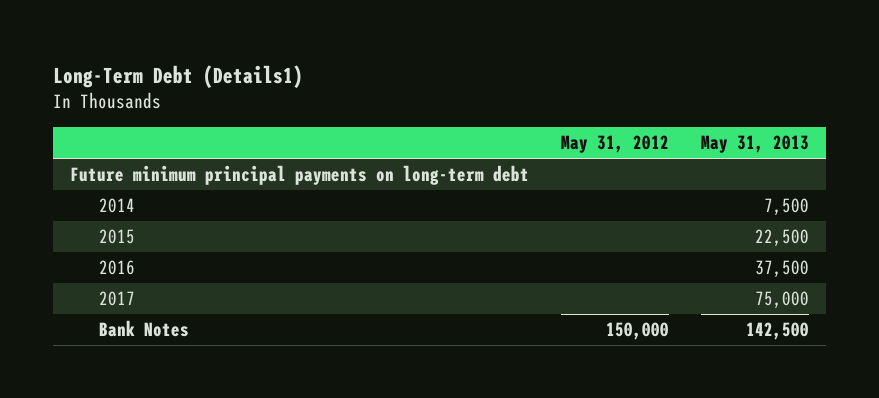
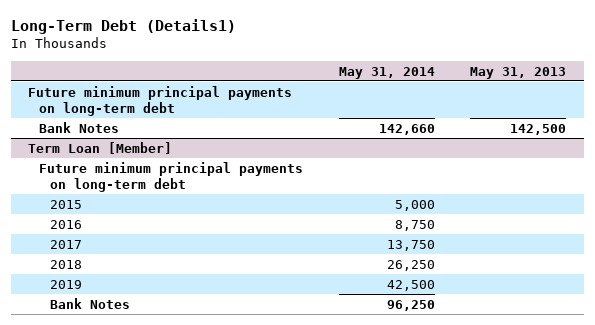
[561,135,670,154] May 31, 2012 -> none
none -> [338,66,435,79] May 31, 2014
[98,198,135,214] 2014 -> none
[98,229,135,245] 2015 -> none
[98,260,135,276] 2016 -> none
[98,291,135,307] 2017 -> none
none -> [28,141,173,154] Term Loan [Member]
none -> [39,161,304,192] Future minimum principal payments on long-term debt
none -> [49,199,82,209] 2015
none -> [49,219,82,229] 2016
none -> [49,239,82,249] 2017
none -> [49,259,82,269] 2018
none -> [49,279,82,289] 2019
none -> [49,297,130,309] Bank Notes

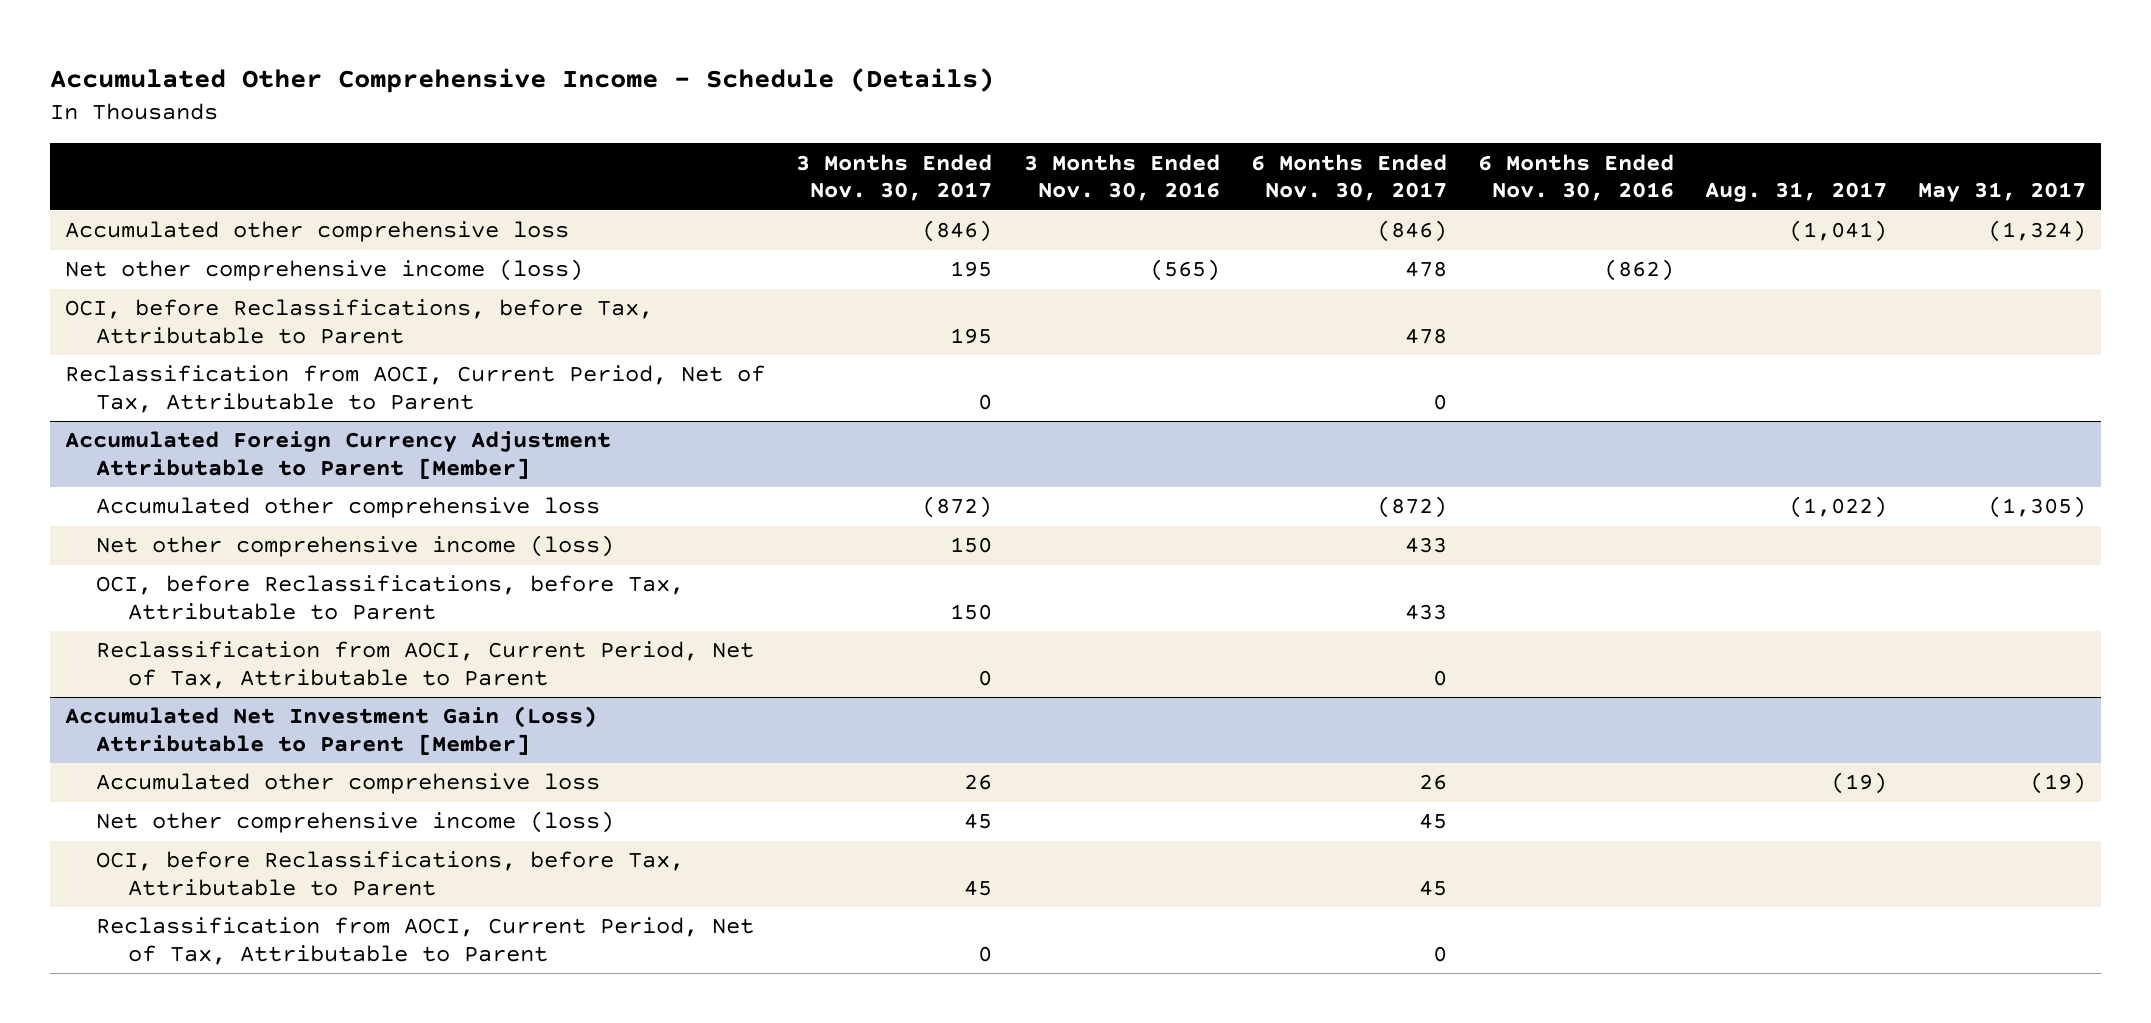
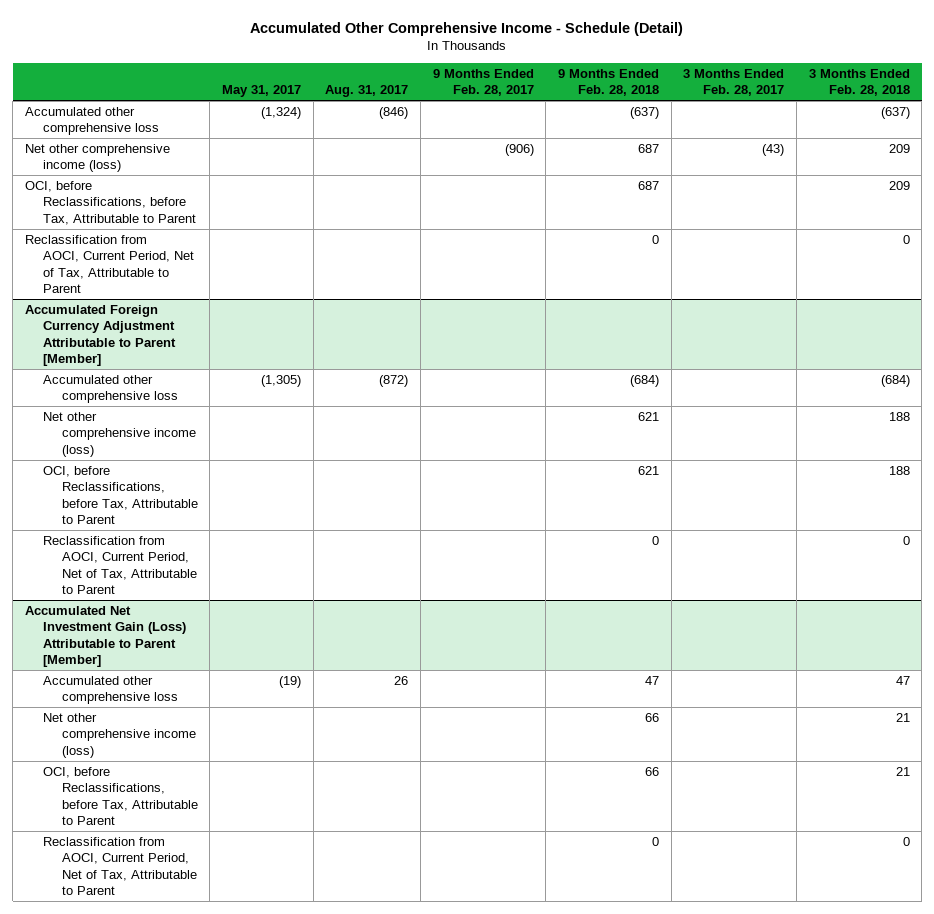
[49,68,994,94] Accumulated Other Comprehensive Income - Schedule (Details) -> [250,21,684,36] Accumulated Other Comprehensive Income - Schedule (Detail)
[796,153,993,202] 3 Months Ended Nov. 30, 2017 -> none
[1023,153,1220,202] 3 Months Ended Nov. 30, 2016 -> none
[1250,153,1447,202] 6 Months Ended Nov. 30, 2017 -> none
[1477,153,1674,202] 6 Months Ended Nov. 30, 2016 -> none
none -> [432,68,534,96] 9 Months Ended Feb. 28, 2017
none -> [557,68,659,96] 9 Months Ended Feb. 28, 2018
none -> [683,68,785,96] 3 Months Ended Feb. 28, 2017
none -> [808,68,910,96] 3 Months Ended Feb. 28, 2018
[1788,220,1887,243] (1,041) -> [379,106,409,119] (846)
[1788,496,1887,519] (1,022) -> [379,374,409,387] (872)
[1830,772,1887,795] (19) -> [394,675,409,685] 26

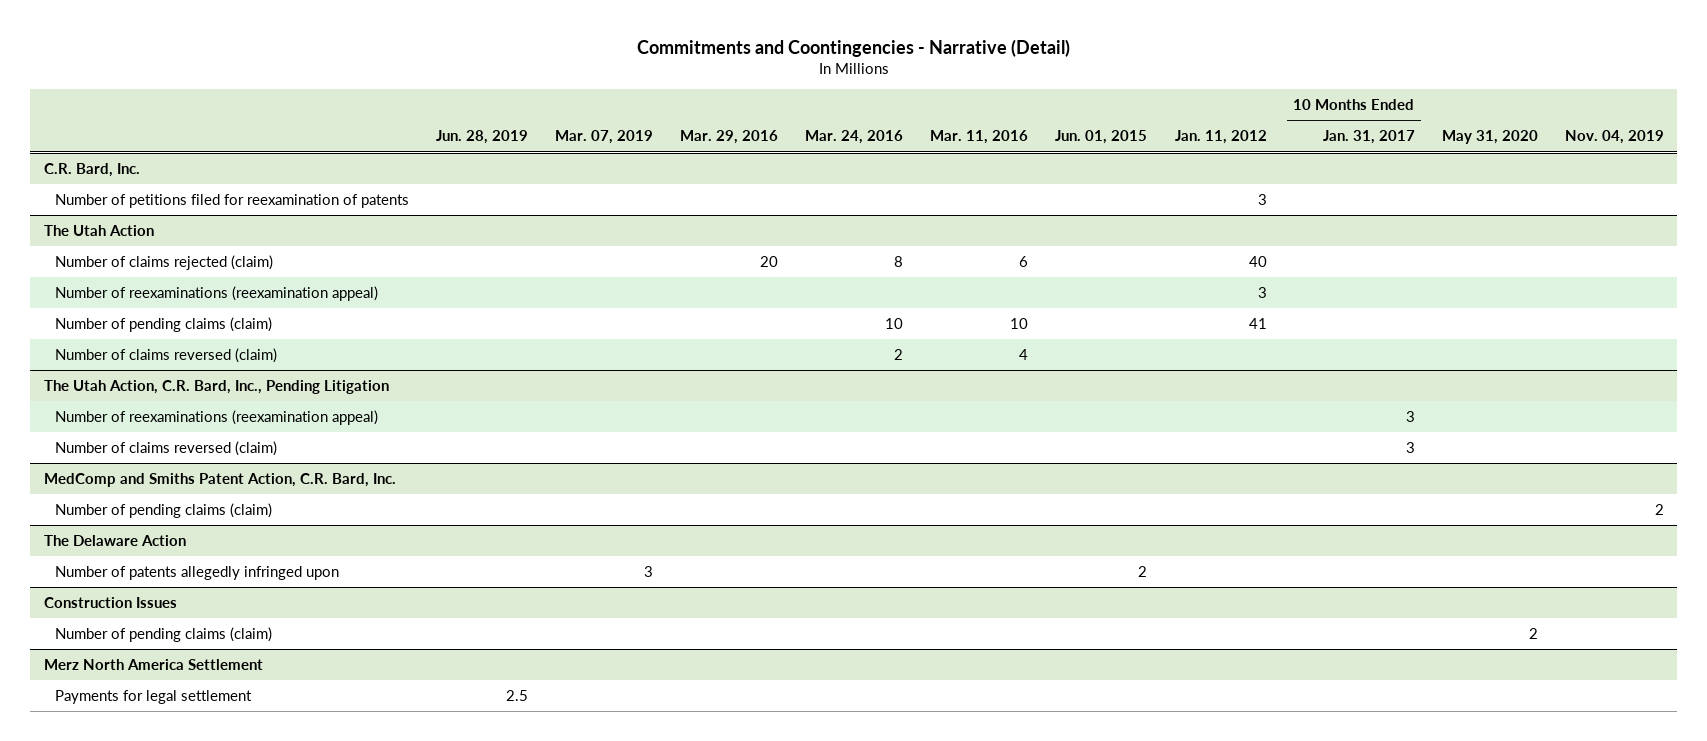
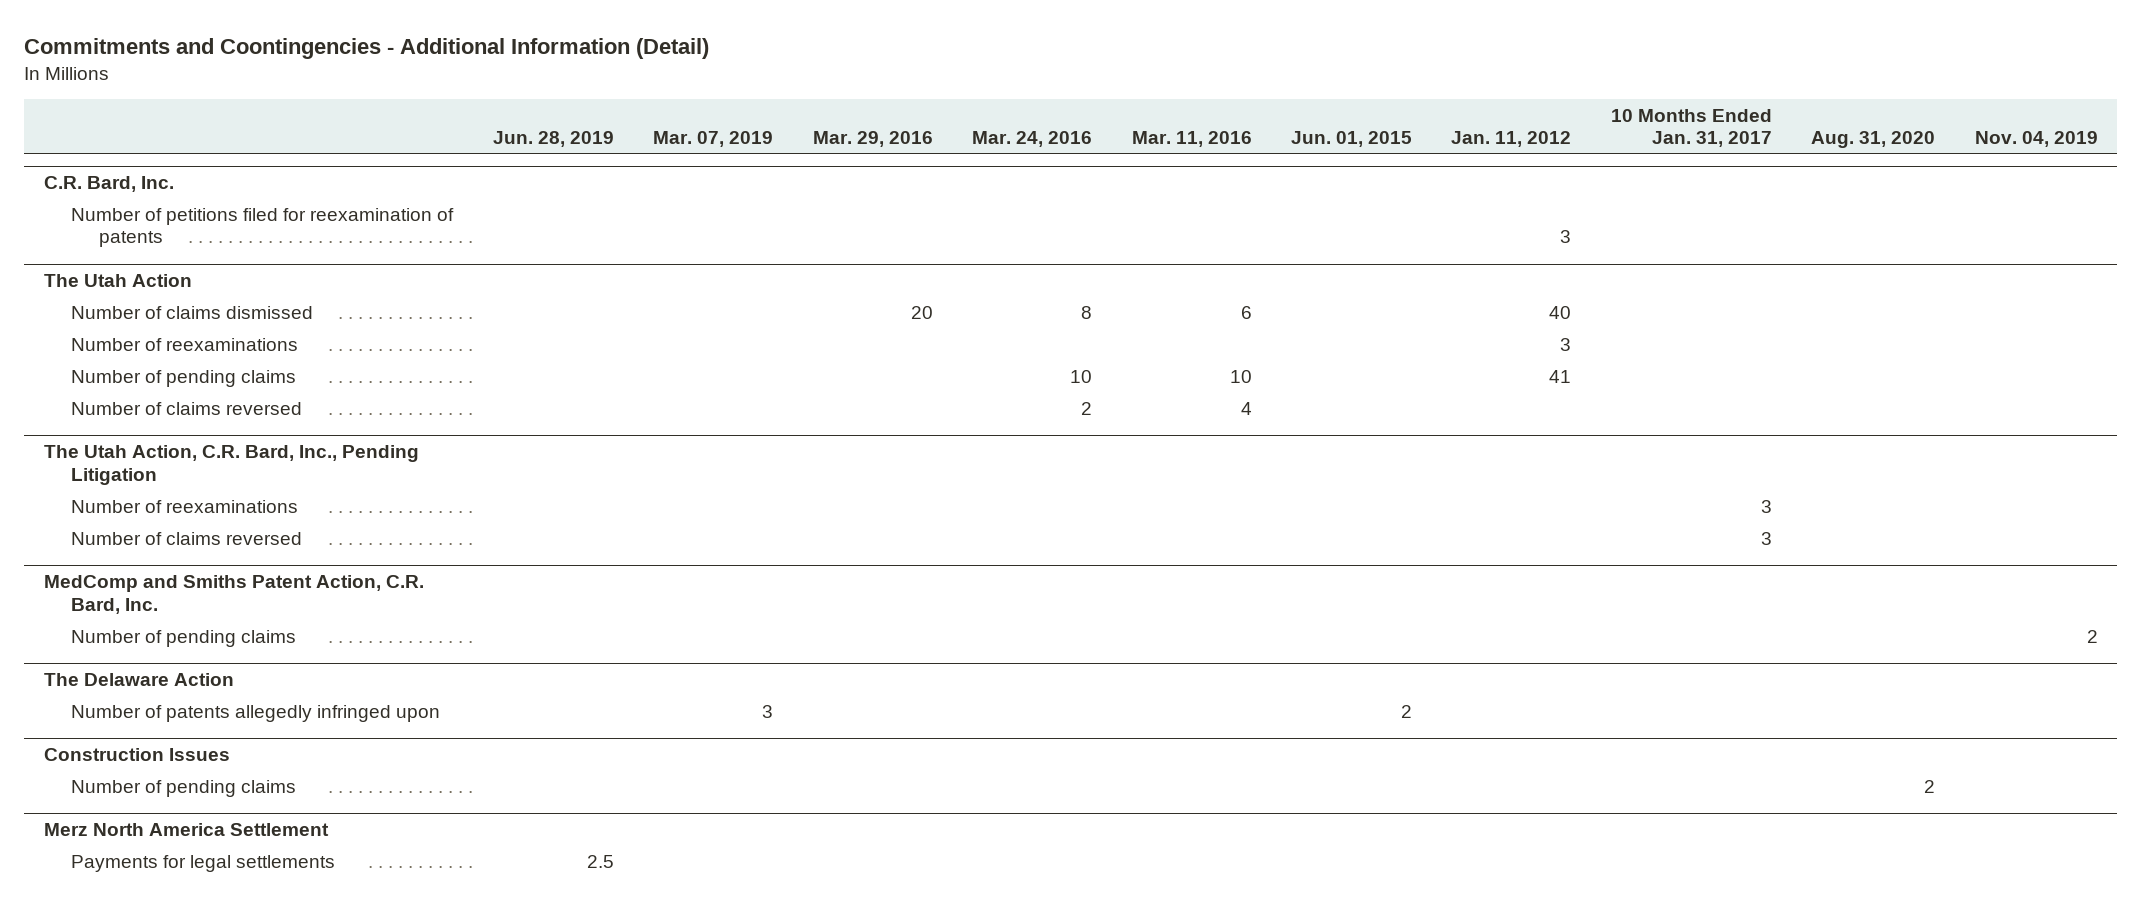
[636,38,1070,57] Commitments and Coontingencies - Narrative (Detail) -> [24,37,710,59] Commitments and Coontingencies - Additional Information (Detail)
[1441,130,1538,145] May 31, 2020 -> none
none -> [1811,131,1936,149] Aug. 31, 2020
[55,255,274,271] Number of claims rejected (claim) -> [71,305,314,319] Number of claims dismissed
[55,286,379,302] Number of reexaminations (reexamination appeal) -> [71,337,299,351] Number of reexaminations
[55,317,273,333] Number of pending claims (claim) -> [71,369,297,387] Number of pending claims
[55,348,278,364] Number of claims reversed (claim) -> [71,401,303,415] Number of claims reversed
[55,410,379,426] Number of reexaminations (reexamination appeal) -> [71,499,299,513] Number of reexaminations
[55,441,278,457] Number of claims reversed (claim) -> [71,531,303,545] Number of claims reversed
[55,503,273,519] Number of pending claims (claim) -> [71,629,297,647] Number of pending claims
[55,627,273,643] Number of pending claims (claim) -> [71,779,297,797] Number of pending claims
[55,690,253,705] Payments for legal settlement -> [71,854,336,872] Payments for legal settlements

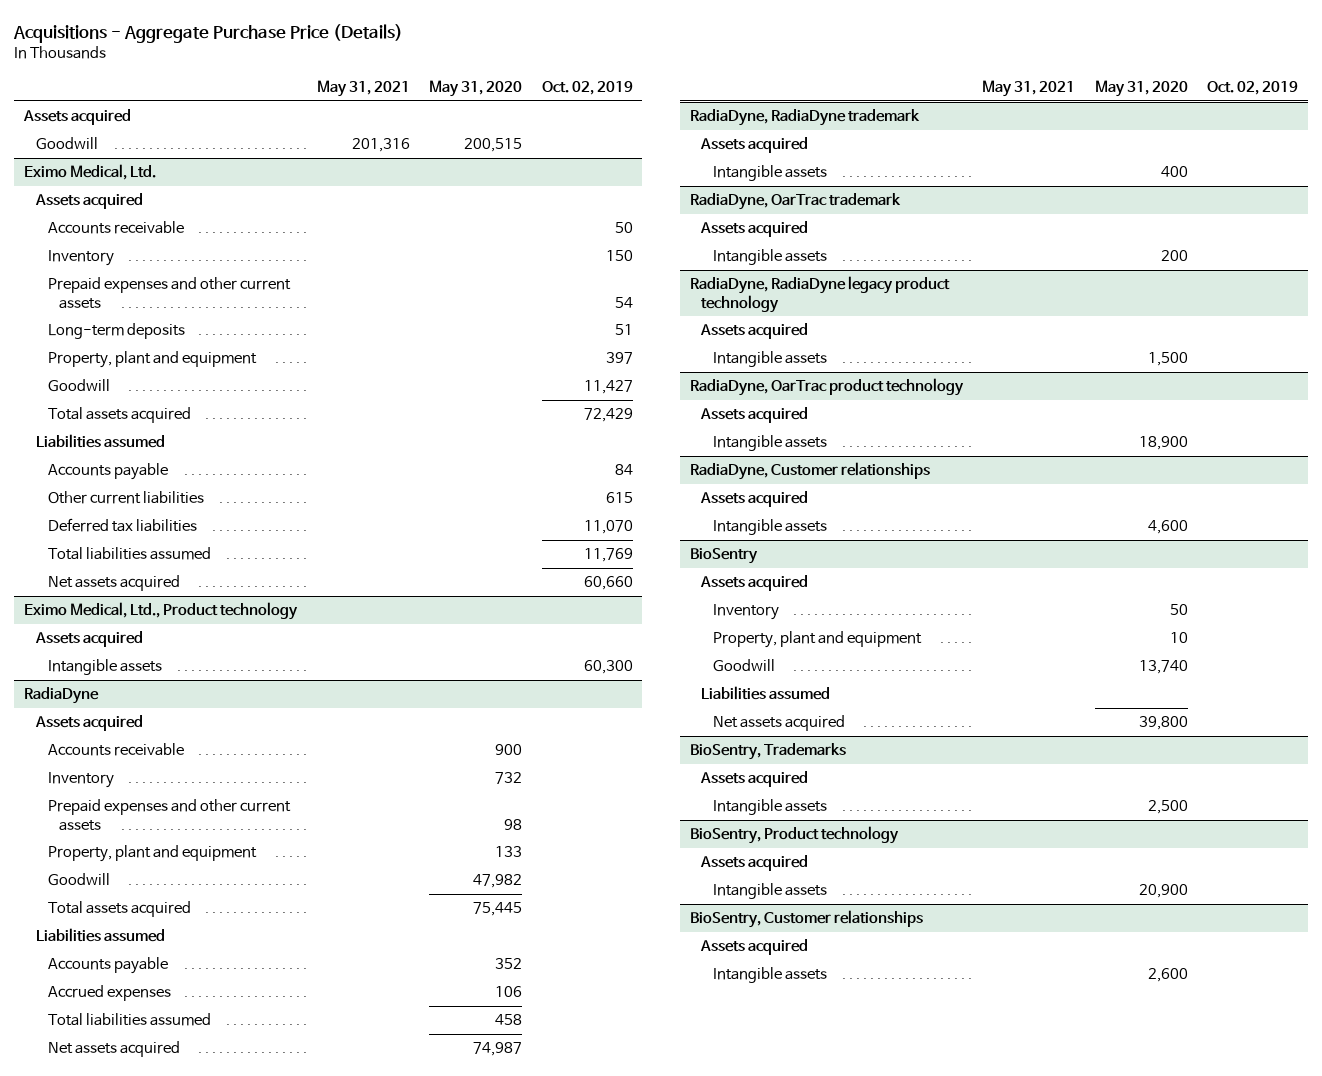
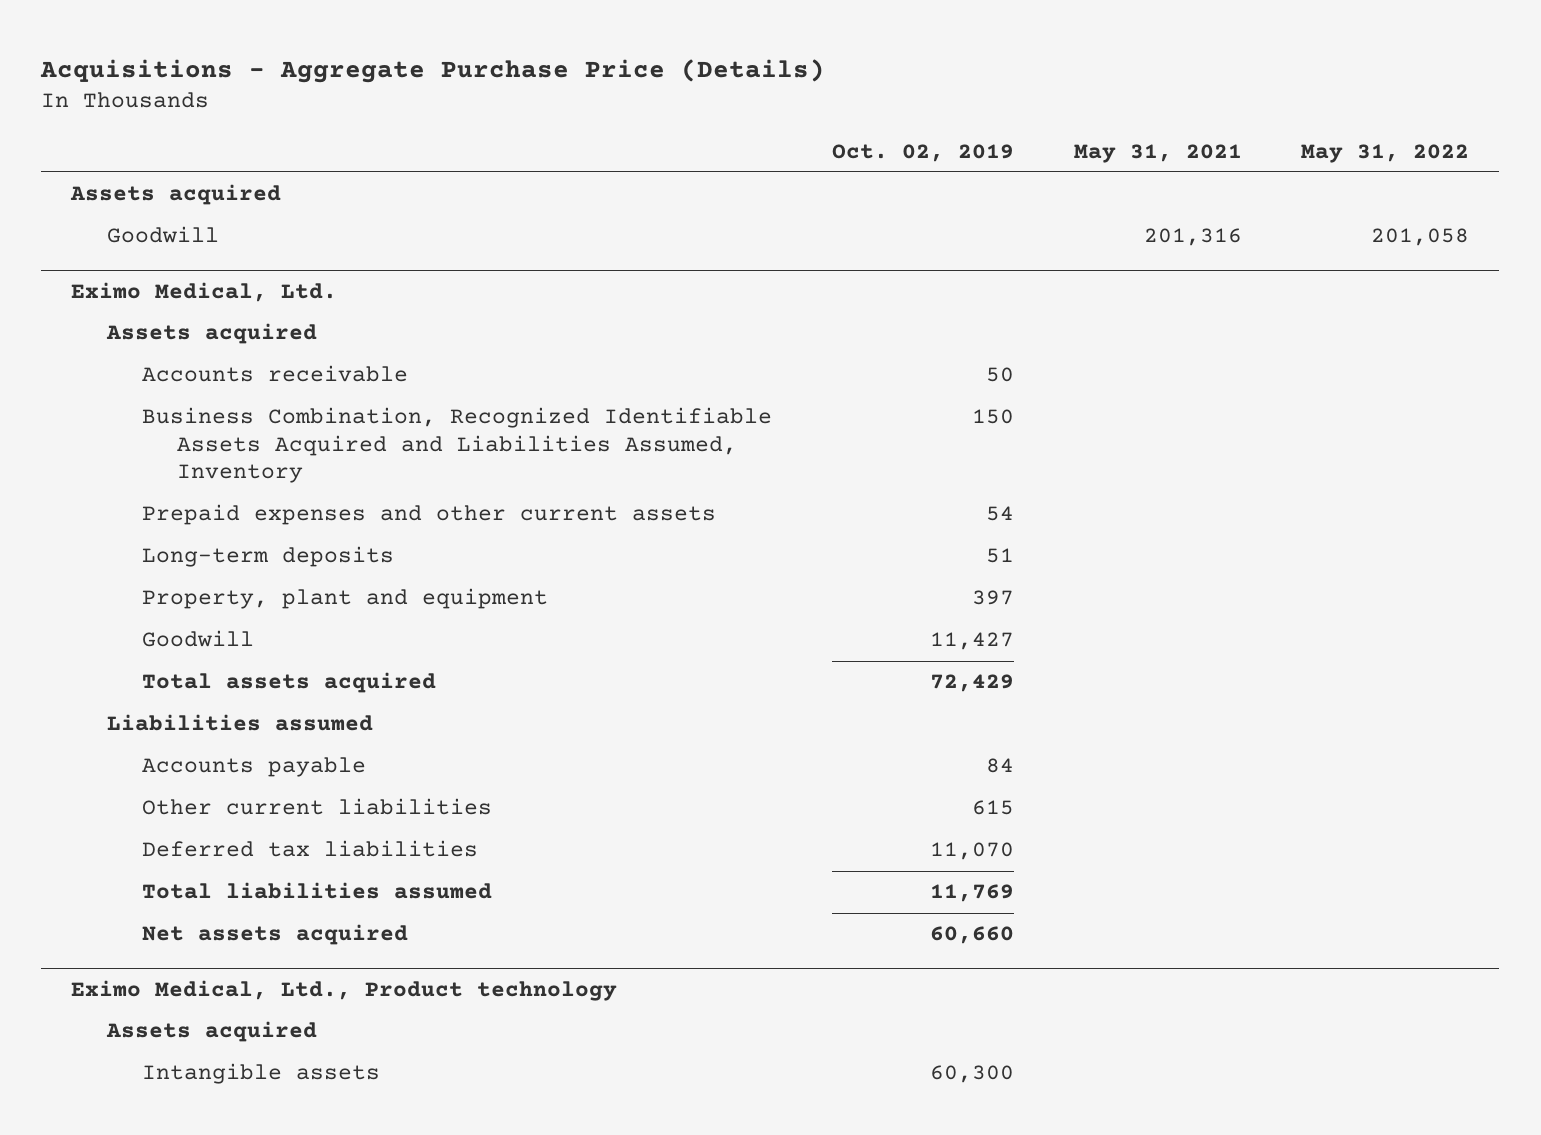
[429,80,523,98] May 31, 2020 -> none
none -> [1301,143,1470,163] May 31, 2022
[47,250,114,267] Inventory -> [141,407,772,484] Business Combination, Recognized Identifiable Assets Acquired and Liabilities Assumed, Inventory
[24,687,100,705] RadiaDyne -> none
[34,715,143,732] Assets acquired -> none
[47,743,184,757] Accounts receivable -> none
[47,772,114,789] Inventory -> none
[47,799,291,831] Prepaid expenses and other current assets -> none
[47,845,257,863] Property, plant and equipment -> none
[47,873,110,887] Goodwill -> none
[47,901,191,918] Total assets acquired -> none
[35,928,165,943] Liabilities assumed -> none
[47,957,168,975] Accounts payable -> none
[47,985,171,1002] Accrued expenses -> none
[47,1013,211,1027] Total liabilities assumed -> none
[47,1041,180,1058] Net assets acquired -> none
[689,109,920,127] RadiaDyne, RadiaDyne trademark -> none
[700,137,809,154] Assets acquired -> none
[713,165,828,182] Intangible assets -> none
[689,193,901,211] RadiaDyne, OarTrac trademark -> none
[700,221,809,238] Assets acquired -> none
[713,249,828,266] Intangible assets -> none
[689,276,950,313] RadiaDyne, RadiaDyne legacy product technology -> none
[700,323,809,340] Assets acquired -> none
[713,351,828,368] Intangible assets -> none
[689,378,964,397] RadiaDyne, OarTrac product technology -> none
[700,407,809,424] Assets acquired -> none
[713,435,828,452] Intangible assets -> none
[689,462,930,481] RadiaDyne, Customer relationships -> none
[700,491,809,508] Assets acquired -> none
[713,519,828,536] Intangible assets -> none
[689,548,758,565] BioSentry -> none
[700,575,809,592] Assets acquired -> none
[713,604,780,621] Inventory -> none
[713,631,923,649] Property, plant and equipment -> none
[713,659,776,673] Goodwill -> none
[701,686,831,701] Liabilities assumed -> none
[713,715,846,732] Net assets acquired -> none
[689,743,846,761] BioSentry, Trademarks -> none
[700,771,809,788] Assets acquired -> none
[713,799,828,816] Intangible assets -> none
[689,826,899,845] BioSentry, Product technology -> none
[700,855,809,872] Assets acquired -> none
[713,883,828,900] Intangible assets -> none
[689,910,923,929] BioSentry, Customer relationships -> none
[700,939,809,956] Assets acquired -> none
[713,967,828,984] Intangible assets -> none

